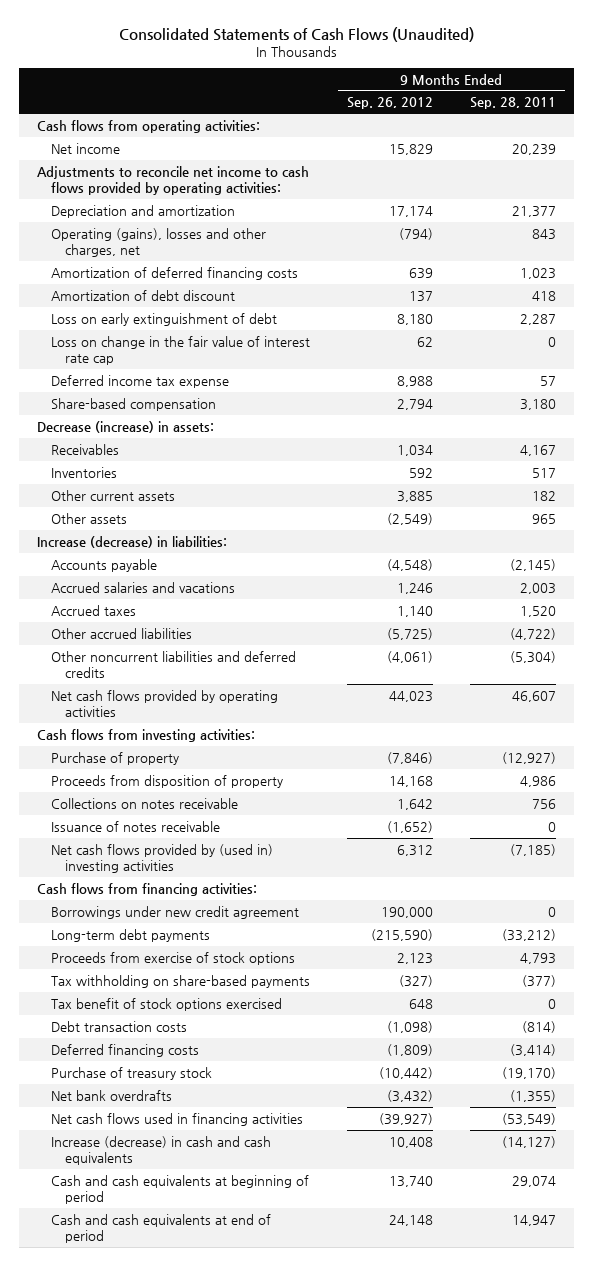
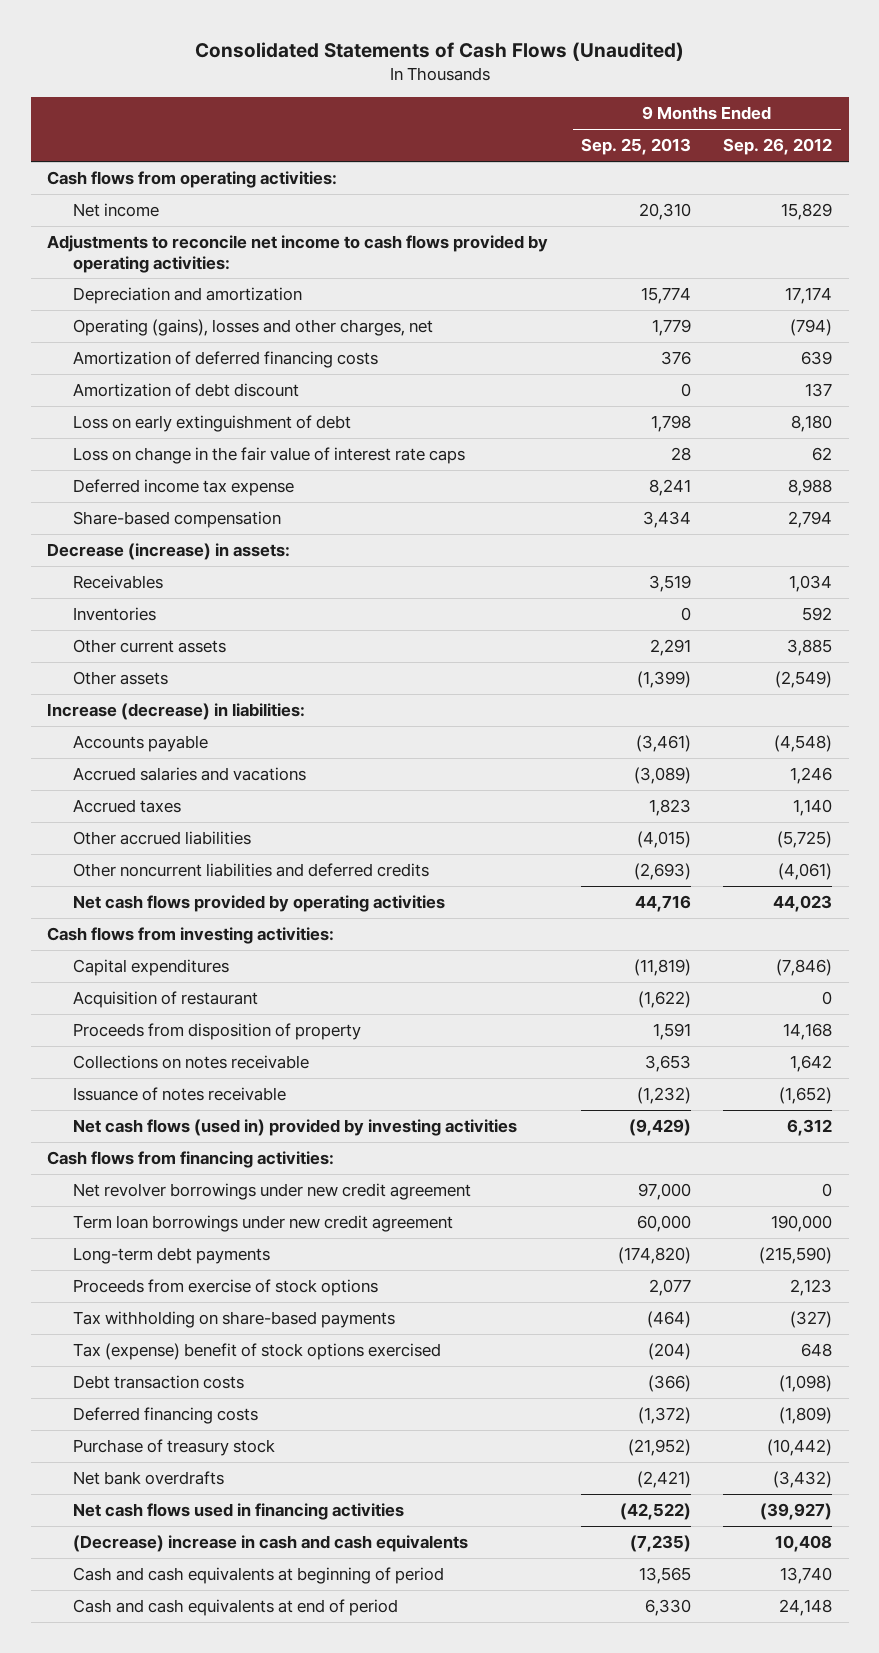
[469,97,556,110] Sep. 28, 2011 -> none
none -> [580,138,691,156] Sep. 25, 2013
[51,335,311,365] Loss on change in the fair value of interest rate cap -> [72,447,465,465] Loss on change in the fair value of interest rate caps
[51,751,180,765] Purchase of property -> [72,959,229,977] Capital expenditures
none -> [72,991,258,1009] Acquisition of restaurant
[51,843,274,873] Net cash flows provided by (used in) investing activities -> [72,1119,517,1137] Net cash flows (used in) provided by investing activities
none -> [72,1183,471,1201] Net revolver borrowings under new credit agreement
[51,905,300,919] Borrowings under new credit agreement -> [72,1215,453,1233] Term loan borrowings under new credit agreement
[51,997,283,1011] Tax benefit of stock options exercised -> [72,1343,441,1361] Tax (expense) benefit of stock options exercised
[51,1135,272,1165] Increase (decrease) in cash and cash equivalents -> [72,1535,468,1553] (Decrease) increase in cash and cash equivalents

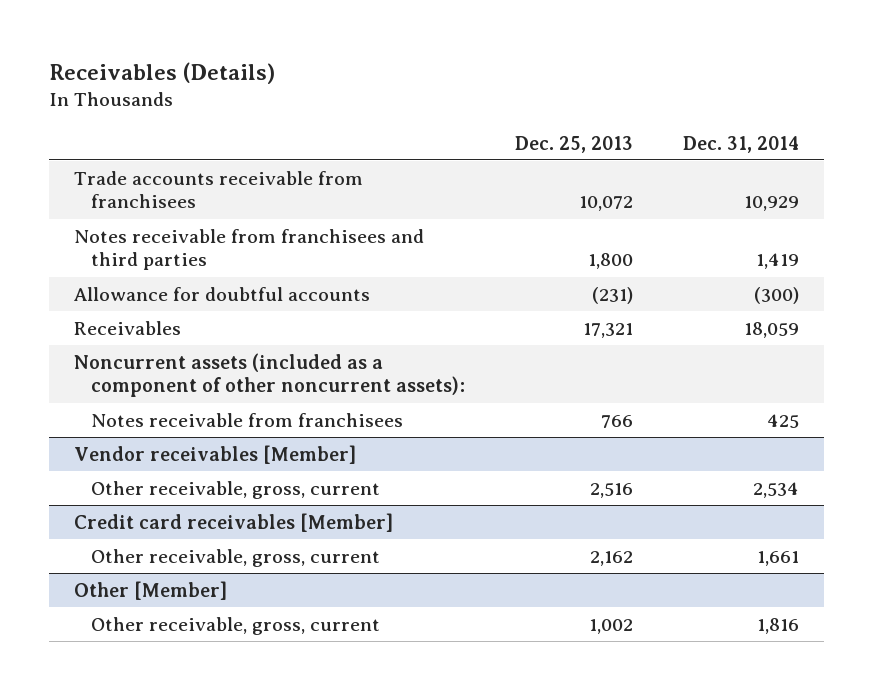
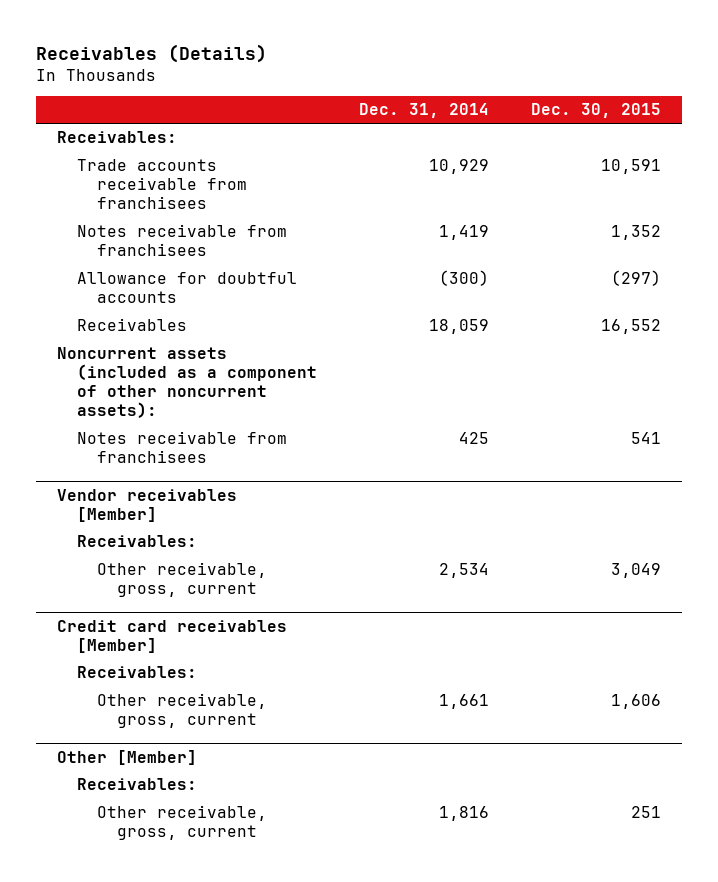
[514,135,633,153] Dec. 25, 2013 -> none
none -> [530,103,661,119] Dec. 30, 2015
none -> [57,131,178,144] Receivables:
[74,228,425,271] Notes receivable from franchisees and third parties -> [77,224,288,257] Notes receivable from franchisees
none -> [77,535,198,548] Receivables:
none -> [77,666,198,679] Receivables:
none -> [77,778,198,791] Receivables:

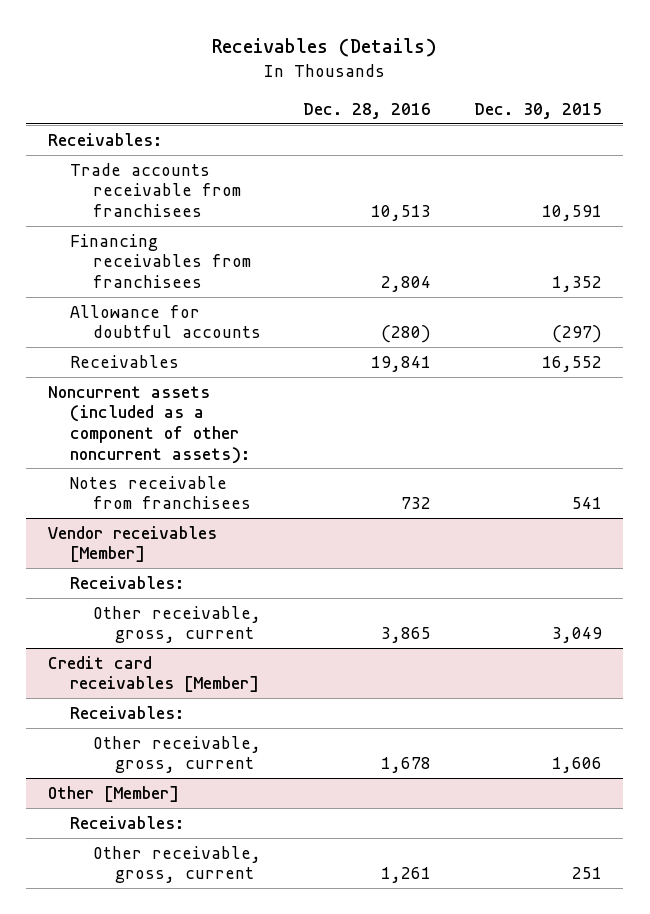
[358,103,489,119] Dec. 31, 2014 -> none
none -> [303,102,432,119] Dec. 28, 2016
[77,224,288,257] Notes receivable from franchisees -> [70,233,251,288] Financing receivables from franchisees

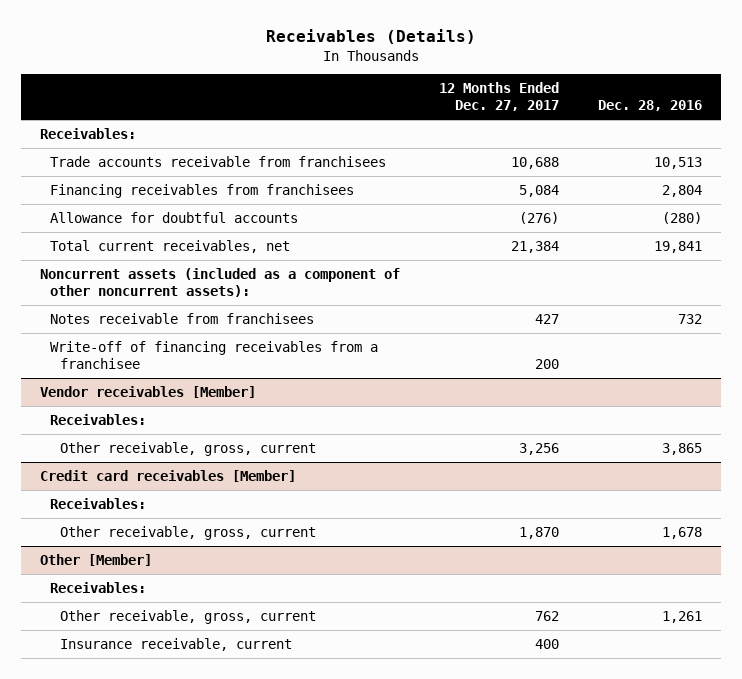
[474,102,603,119] Dec. 30, 2015 -> none
none -> [438,82,559,112] 12 Months Ended Dec. 27, 2017
[70,354,180,368] Receivables -> [50,240,291,254] Total current receivables, net
none -> [50,341,379,370] Write-off of financing receivables from a franchisee
none -> [60,638,293,652] Insurance receivable, current

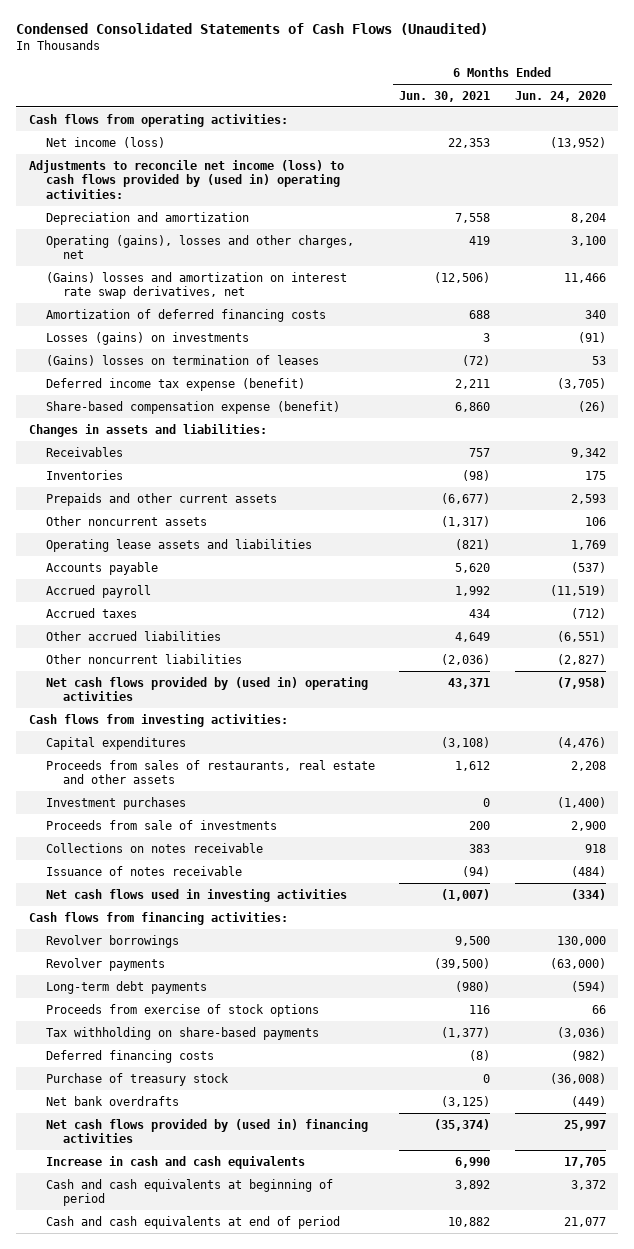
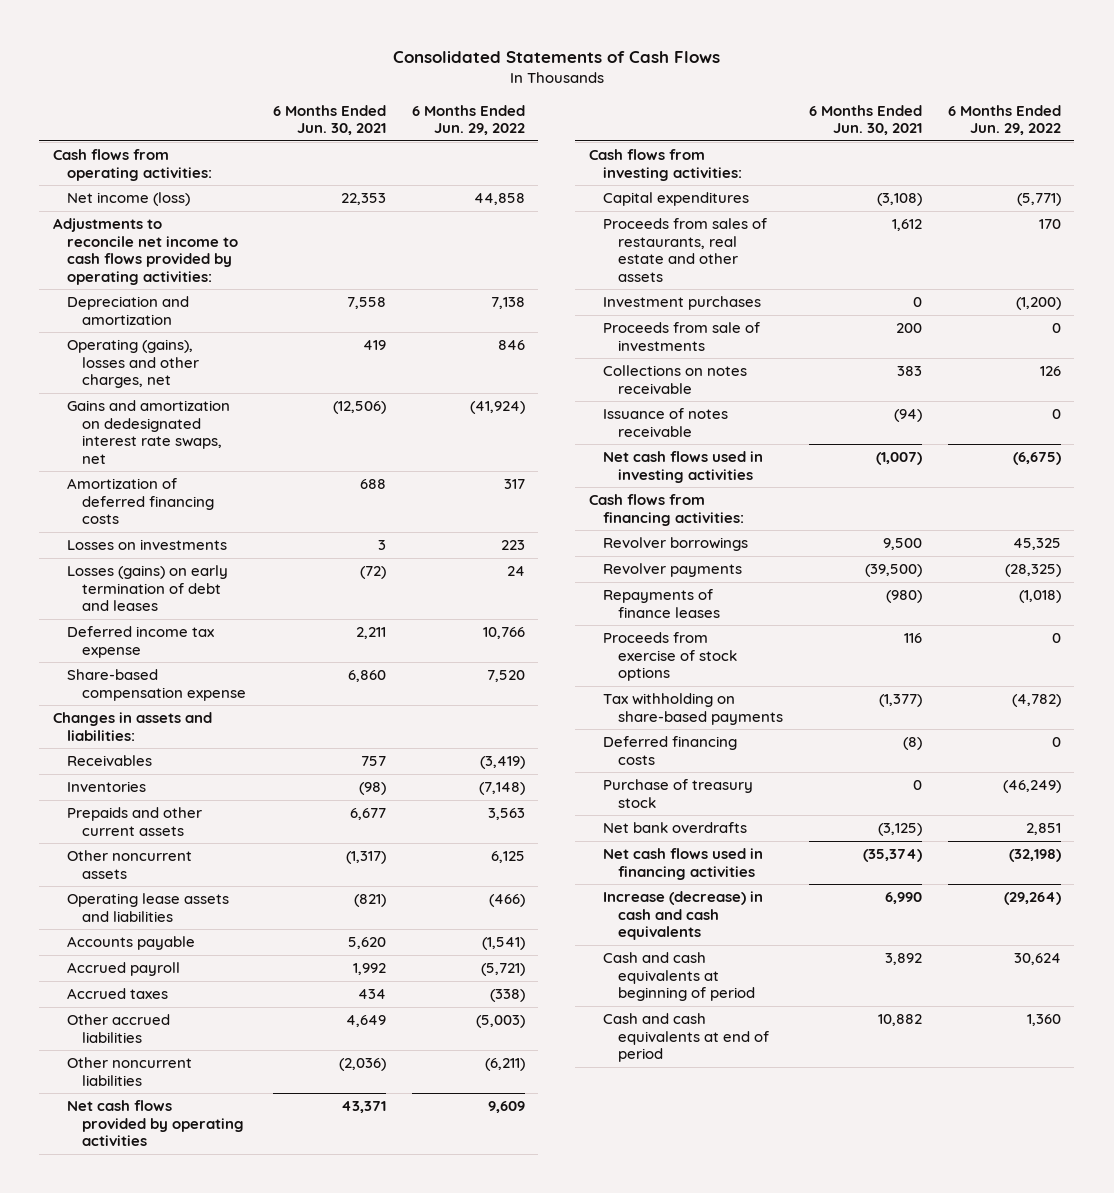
[16,23,489,36] Condensed Consolidated Statements of Cash Flows (Unaudited) -> [392,50,720,63] Consolidated Statements of Cash Flows
[514,90,606,102] Jun. 24, 2020 -> none
none -> [412,104,526,136] 6 Months Ended Jun. 29, 2022
[28,159,344,199] Adjustments to reconcile net income (loss) to cash flows provided by (used in) operating activities: -> [52,218,239,285] Adjustments to reconcile net income to cash flows provided by operating activities:
[45,271,347,300] (Gains) losses and amortization on interest rate swap derivatives, net -> [67,400,231,464] Gains and amortization on dedesignated interest rate swaps, net
[45,331,249,345] Losses (gains) on investments -> [67,539,228,551] Losses on investments
[45,354,319,366] (Gains) losses on termination of leases -> [67,565,229,612] Losses (gains) on early termination of debt and leases
[45,377,305,391] Deferred income tax expense (benefit) -> [67,626,215,658] Deferred income tax expense
[45,400,340,414] Share-based compensation expense (benefit) -> [67,669,246,701] Share-based compensation expense
[441,492,491,504] (6,677) -> [349,808,386,821] 6,677
[45,676,368,702] Net cash flows provided by (used in) operating activities -> [67,1100,244,1147] Net cash flows provided by operating activities
[45,980,207,994] Long-term debt payments -> none
none -> [603,589,720,618] Repayments of finance leases
[45,1118,368,1144] Net cash flows provided by (used in) financing activities -> [603,848,764,880] Net cash flows used in financing activities
[45,1155,305,1169] Increase in cash and cash equivalents -> [603,891,764,941] Increase (decrease) in cash and cash equivalents

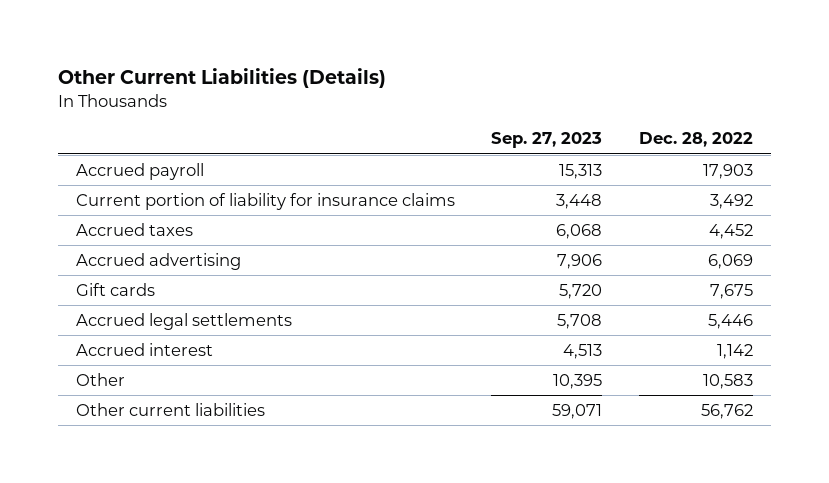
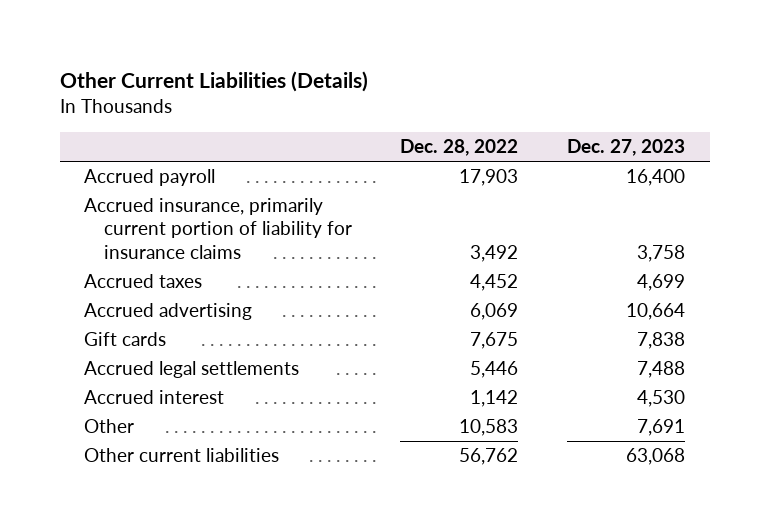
[491,132,603,149] Sep. 27, 2023 -> none
none -> [567,139,686,157] Dec. 27, 2023
[76,193,456,211] Current portion of liability for insurance claims -> [84,198,352,259] Accrued insurance, primarily current portion of liability for insurance claims

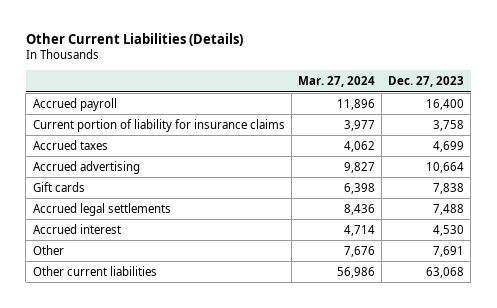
[400,139,519,157] Dec. 28, 2022 -> none
none -> [297,75,375,87] Mar. 27, 2024
[84,198,352,259] Accrued insurance, primarily current portion of liability for insurance claims -> [32,118,285,132] Current portion of liability for insurance claims

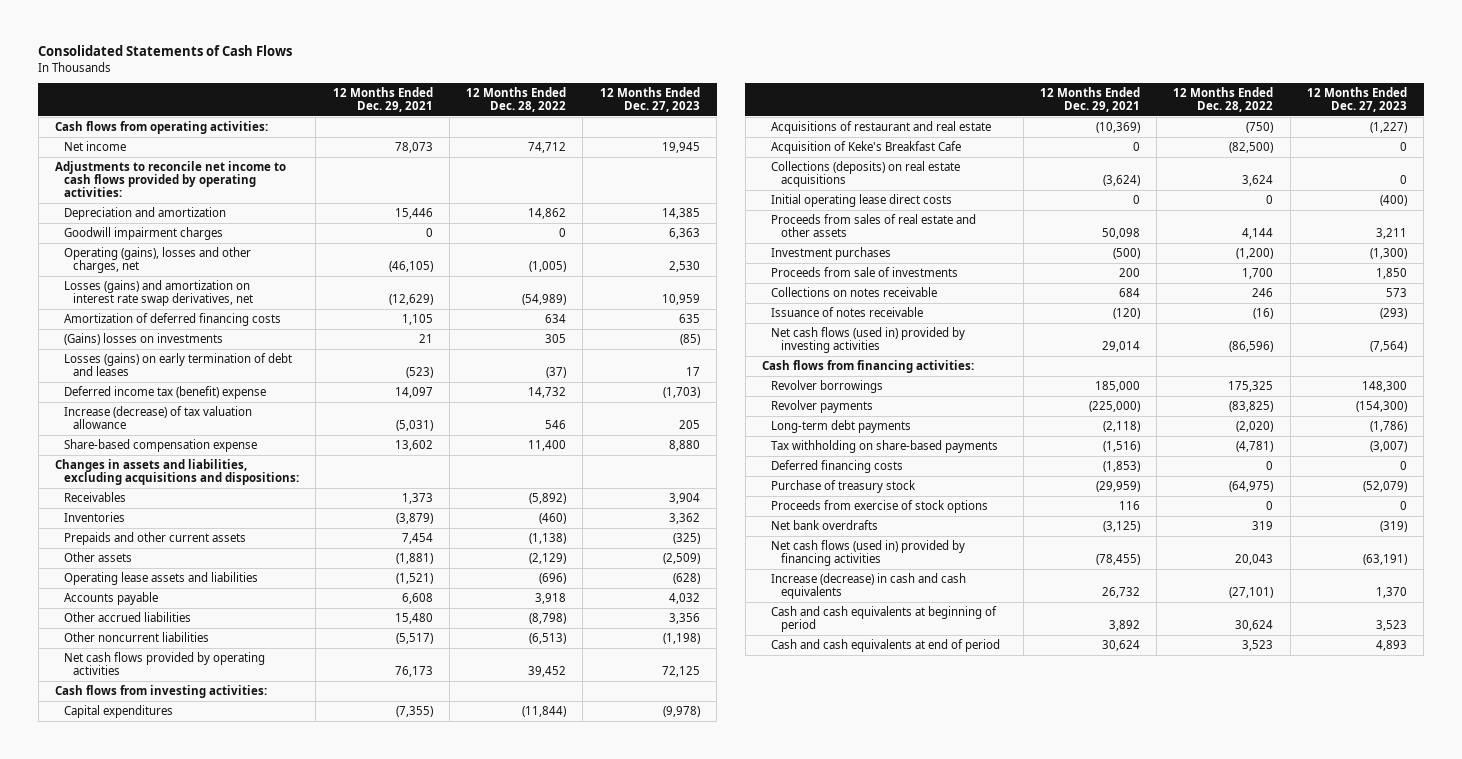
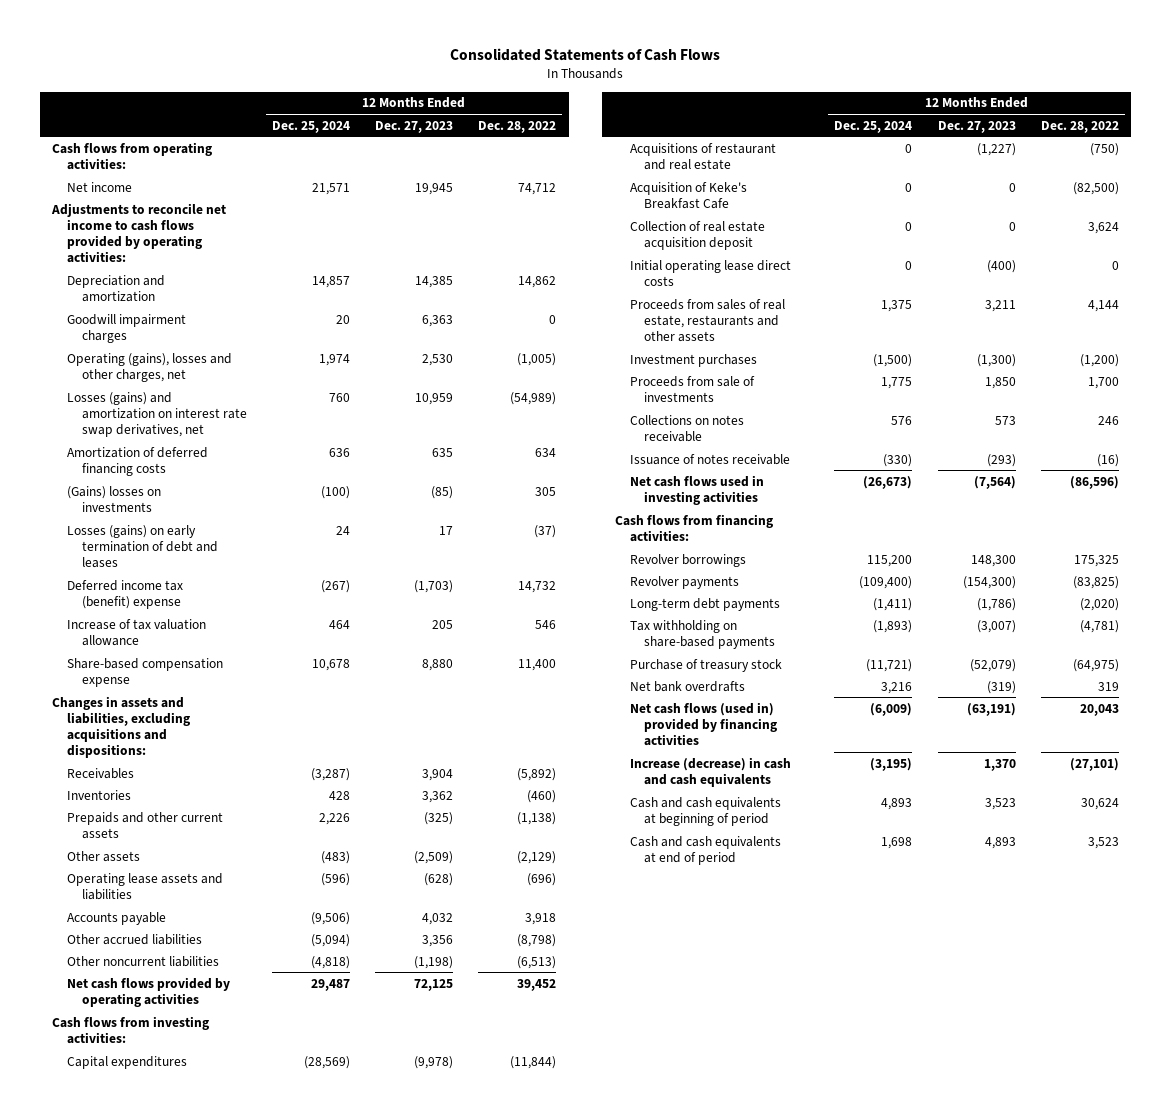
[332,86,433,113] 12 Months Ended Dec. 29, 2021 -> none
none -> [272,120,351,133] Dec. 25, 2024
[64,405,253,430] Increase (decrease) of tax valuation allowance -> [67,618,207,646] Increase of tax valuation allowance
[771,160,961,188] Collections (deposits) on real estate acquisitions -> [629,220,765,250] Collection of real estate acquisition deposit
[771,213,977,238] Proceeds from sales of real estate and other assets -> [629,298,785,343] Proceeds from sales of real estate, restaurants and other assets
[771,326,966,354] Net cash flows (used in) provided by investing activities -> [629,474,764,505] Net cash flows used in investing activities
[771,459,904,473] Deferred financing costs -> none
[771,499,989,513] Proceeds from exercise of stock options -> none

